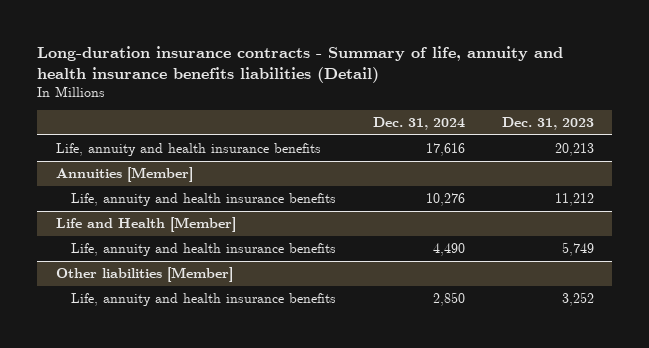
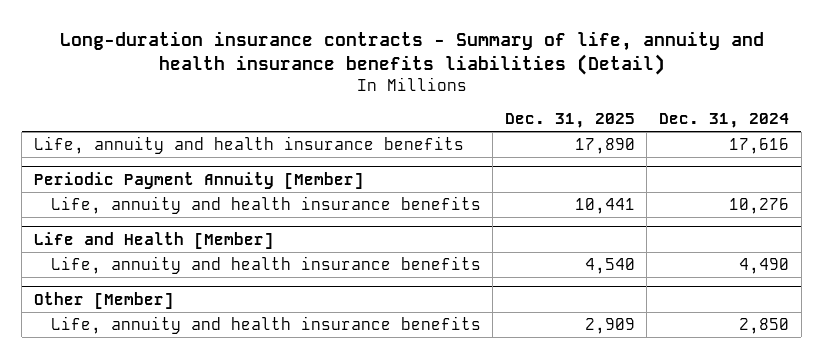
[501,116,594,130] Dec. 31, 2023 -> none
none -> [504,113,635,129] Dec. 31, 2025
[55,166,193,182] Annuities [Member] -> [33,171,364,189] Periodic Payment Annuity [Member]
[55,266,233,282] Other liabilities [Member] -> [33,291,174,309] Other [Member]

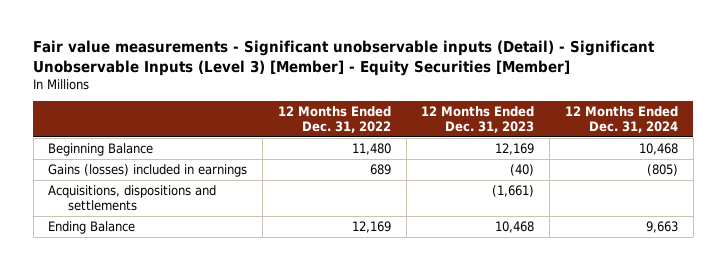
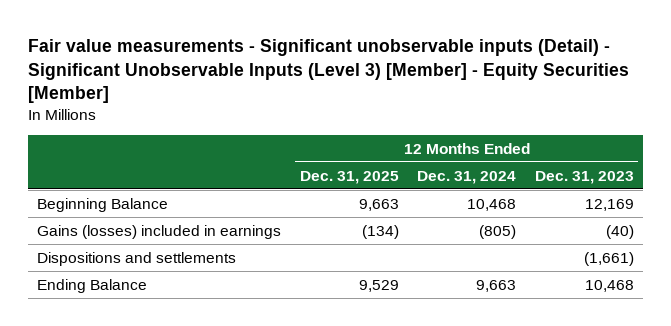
[277,106,391,133] 12 Months Ended Dec. 31, 2022 -> none
none -> [299,170,399,184] Dec. 31, 2025
[48,184,217,211] Acquisitions, dispositions and settlements -> [37,251,237,266] Dispositions and settlements

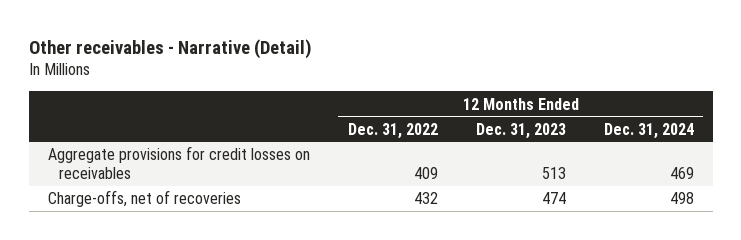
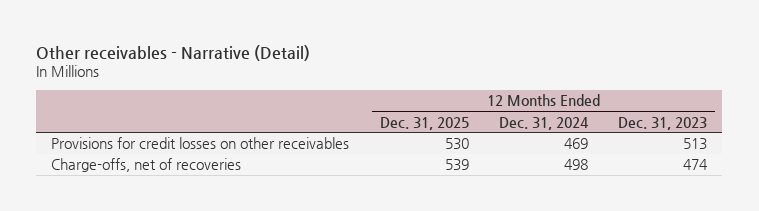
[347,122,438,139] Dec. 31, 2022 -> none
none -> [379,116,469,130] Dec. 31, 2025
[47,146,310,179] Aggregate provisions for credit losses on receivables -> [51,137,350,150] Provisions for credit losses on other receivables

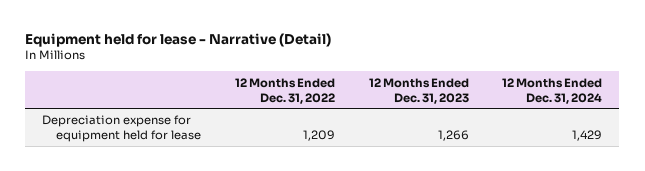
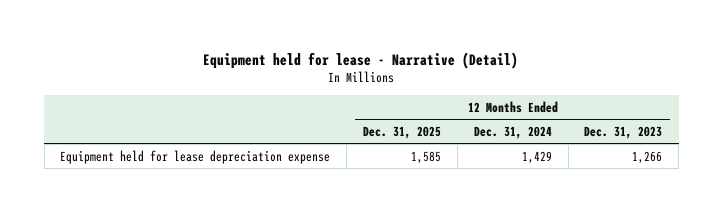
[234,77,335,104] 12 Months Ended Dec. 31, 2022 -> none
none -> [363,125,442,139] Dec. 31, 2025
[42,115,202,143] Depreciation expense for equipment held for lease -> [60,149,331,164] Equipment held for lease depreciation expense

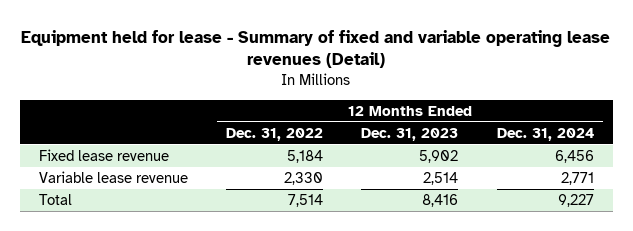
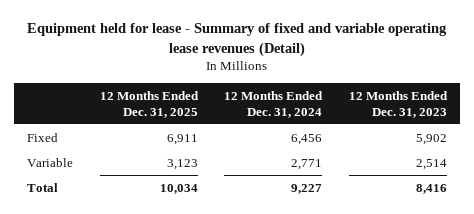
[226,127,324,141] Dec. 31, 2022 -> none
none -> [99,90,199,118] 12 Months Ended Dec. 31, 2025
[39,148,170,161] Fixed lease revenue -> [26,132,58,142] Fixed
[39,170,189,183] Variable lease revenue -> [26,157,73,167] Variable

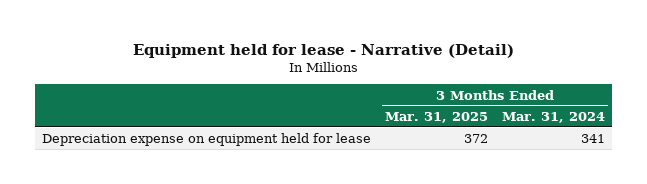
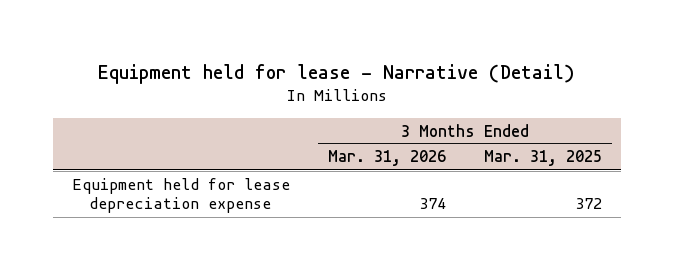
[501,111,605,123] Mar. 31, 2024 -> none
none -> [327,150,446,167] Mar. 31, 2026
[42,133,372,147] Depreciation expense on equipment held for lease -> [71,177,290,214] Equipment held for lease depreciation expense

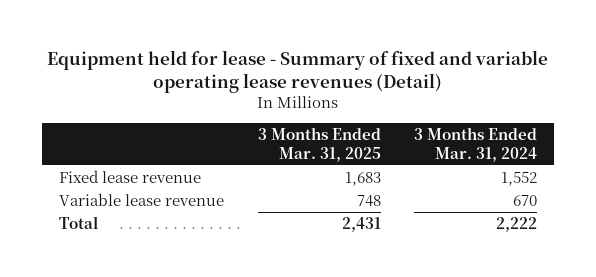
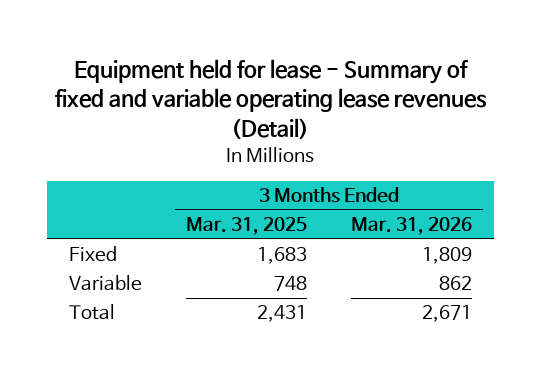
[414,126,538,162] 3 Months Ended Mar. 31, 2024 -> none
none -> [350,216,472,235] Mar. 31, 2026
[59,169,202,183] Fixed lease revenue -> [69,246,118,263] Fixed
[59,192,225,206] Variable lease revenue -> [69,275,143,292] Variable

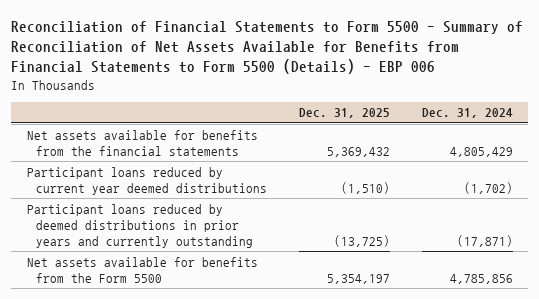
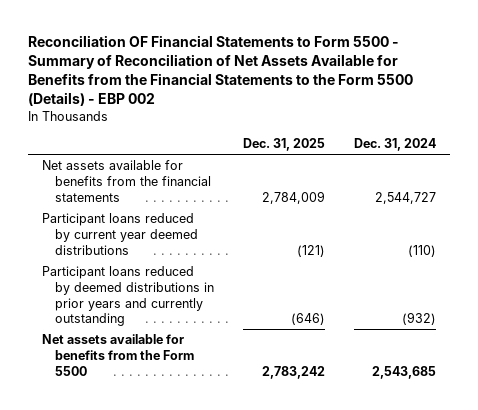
[10,21,523,75] Reconciliation of Financial Statements to Form 5500 - Summary of Reconciliation of Net Assets Available for Benefits from Financial Statements to Form 5500 (Details) - EBP 006 -> [28,35,414,107] Reconciliation OF Financial Statements to Form 5500 - Summary of Reconciliation of Net Assets Available for Benefits from the Financial Statements to the Form 5500 (Details) - EBP 002
[326,146,390,157] 5,369,432 -> [262,190,326,204] 2,784,009
[449,146,513,157] 4,805,429 -> [374,191,436,204] 2,544,727
[340,181,390,194] (1,510) -> [297,244,326,257] (121)
[463,181,513,194] (1,702) -> [407,244,436,257] (110)
[333,234,390,247] (13,725) -> [291,313,326,326] (646)
[456,234,513,247] (17,871) -> [401,312,436,326] (932)
[326,273,390,284] 5,354,197 -> [262,365,326,379] 2,783,242
[449,273,513,284] 4,785,856 -> [371,365,436,379] 2,543,685

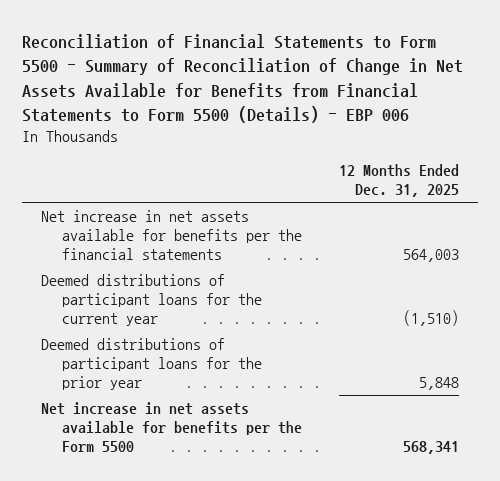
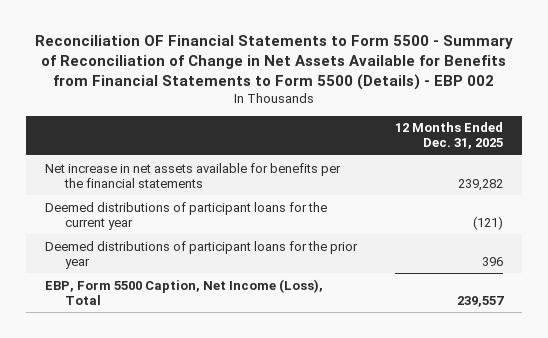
[22,33,464,123] Reconciliation of Financial Statements to Form 5500 - Summary of Reconciliation of Change in Net Assets Available for Benefits from Financial Statements to Form 5500 (Details) - EBP 006 -> [34,34,513,90] Reconciliation OF Financial Statements to Form 5500 - Summary of Reconciliation of Change in Net Assets Available for Benefits from Financial Statements to Form 5500 (Details) - EBP 002
[40,402,303,452] Net increase in net assets available for benefits per the Form 5500 -> none
[403,248,460,262] 564,003 -> [458,178,504,191] 239,282
[403,309,460,326] (1,510) -> [473,215,504,230] (121)
[419,376,460,390] 5,848 -> [482,256,504,266] 396
none -> [44,278,323,305] EBP, Form 5500 Caption, Net Income (Loss), Total

